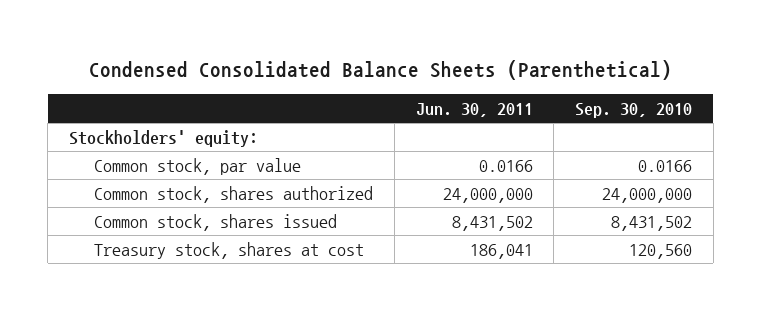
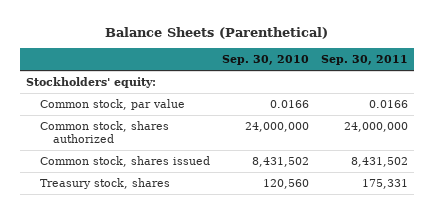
[88,59,672,80] Condensed Consolidated Balance Sheets (Parenthetical) -> [104,27,328,40] Balance Sheets (Parenthetical)
[415,102,533,117] Jun. 30, 2011 -> none
none -> [321,55,409,66] Sep. 30, 2011
[93,241,364,259] Treasury stock, shares at cost -> [39,178,170,190] Treasury stock, shares

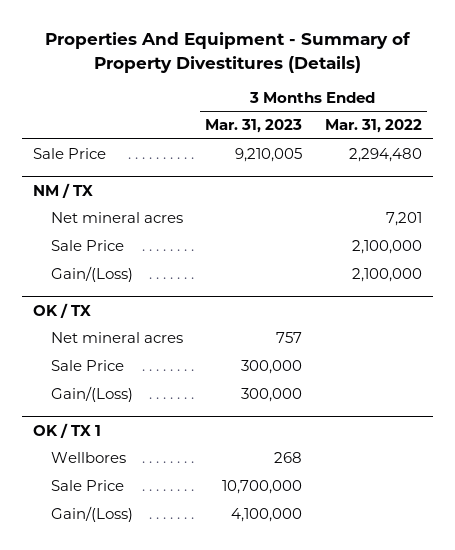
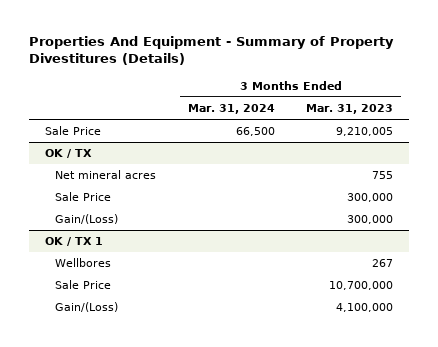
[324,119,422,134] Mar. 31, 2022 -> none
none -> [187,103,275,114] Mar. 31, 2024
[33,182,94,198] NM / TX -> none
[50,212,183,224] Net mineral acres -> none
[50,240,124,252] Sale Price -> none
[50,266,133,283] Gain/(Loss) -> none
[276,332,303,344] 757 -> [372,171,394,180] 755
[274,452,303,464] 268 -> [372,259,394,268] 267

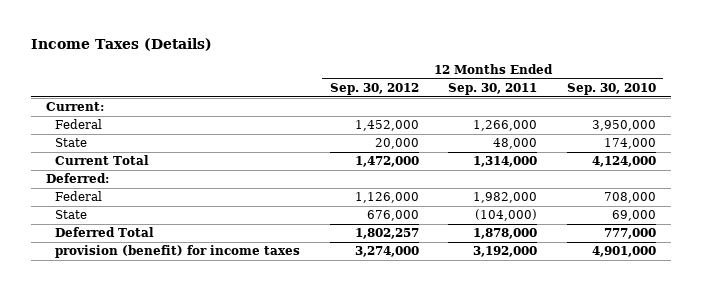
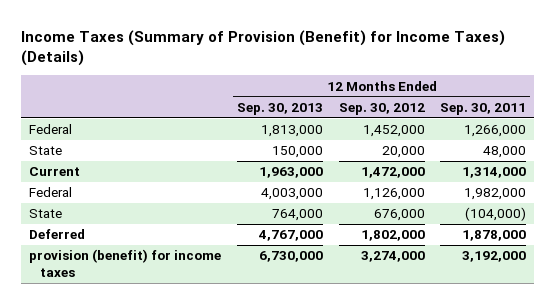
[31,38,213,52] Income Taxes (Details) -> [21,29,506,67] Income Taxes (Summary of Provision (Benefit) for Income Taxes) (Details)
[566,82,656,95] Sep. 30, 2010 -> none
none -> [236,103,323,116] Sep. 30, 2013
[45,102,104,112] Current: -> none
[45,173,109,184] Deferred: -> none
[54,155,149,166] Current Total -> [28,167,80,177] Current
[54,227,154,238] Deferred Total -> [28,229,85,240] Deferred
[354,228,419,240] 1,802,257 -> [360,230,425,242] 1,802,000

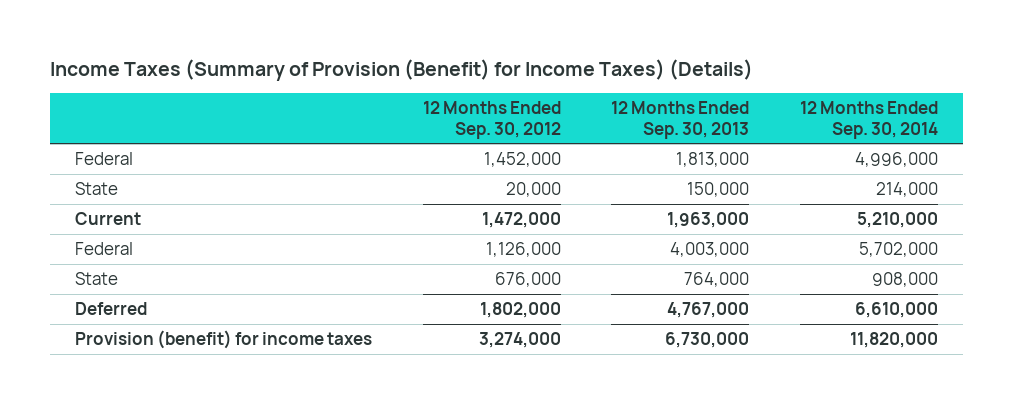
[440,103,527,116] Sep. 30, 2011 -> none
none -> [799,100,938,139] 12 Months Ended Sep. 30, 2014
[28,249,221,278] provision (benefit) for income taxes -> [74,330,372,350] Provision (benefit) for income taxes

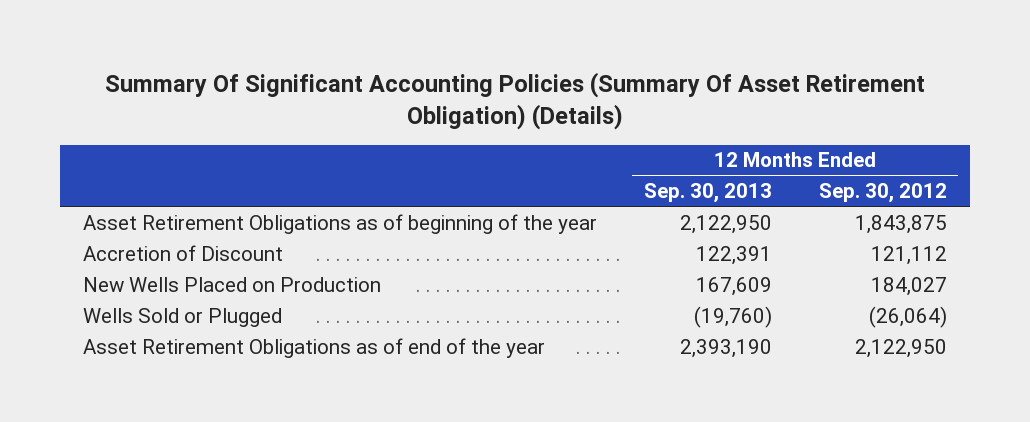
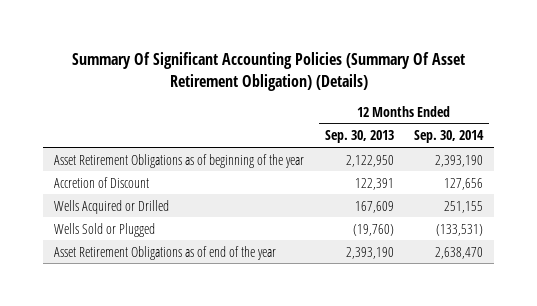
[818,183,947,204] Sep. 30, 2012 -> none
none -> [414,130,485,144] Sep. 30, 2014
[83,276,382,292] New Wells Placed on Production -> [53,199,169,214] Wells Acquired or Drilled

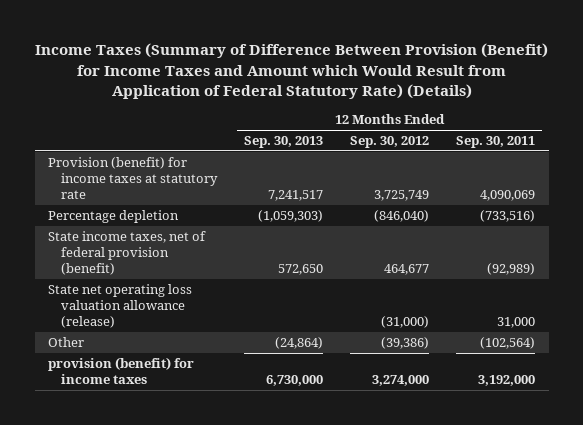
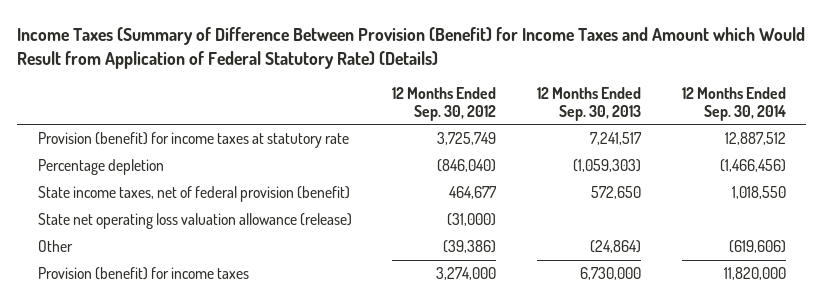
[456,136,536,149] Sep. 30, 2011 -> none
none -> [681,86,786,121] 12 Months Ended Sep. 30, 2014
[48,357,195,385] provision (benefit) for income taxes -> [37,266,249,280] Provision (benefit) for income taxes

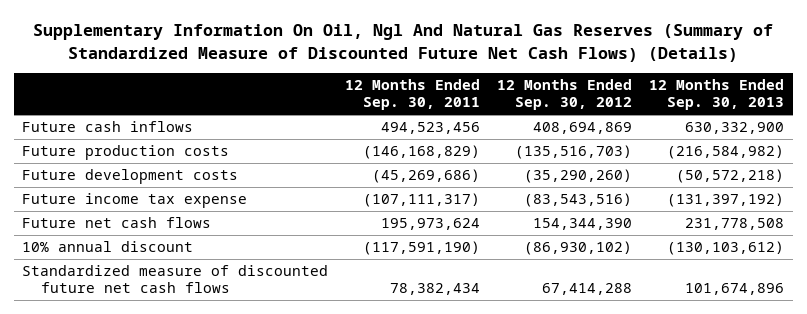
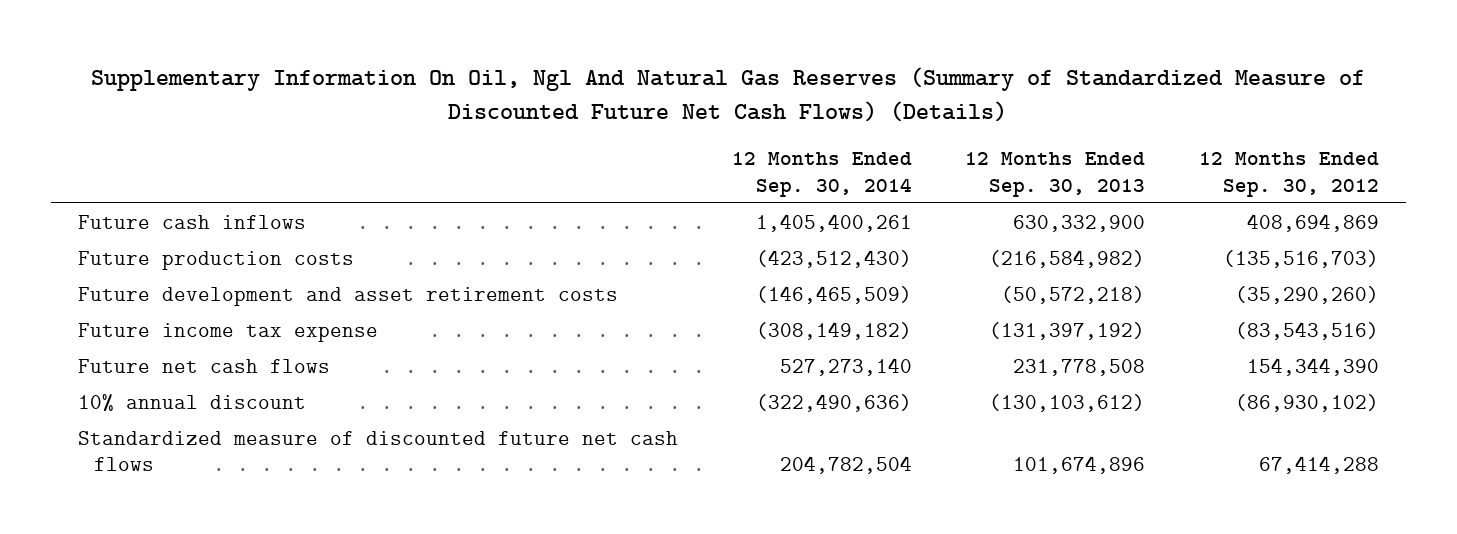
[345,79,481,111] 12 Months Ended Sep. 30, 2011 -> none
none -> [731,151,912,197] 12 Months Ended Sep. 30, 2014
[22,169,239,185] Future development costs -> [77,286,618,306] Future development and asset retirement costs

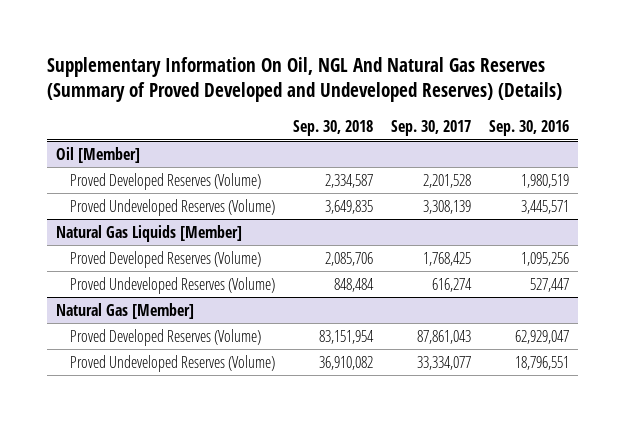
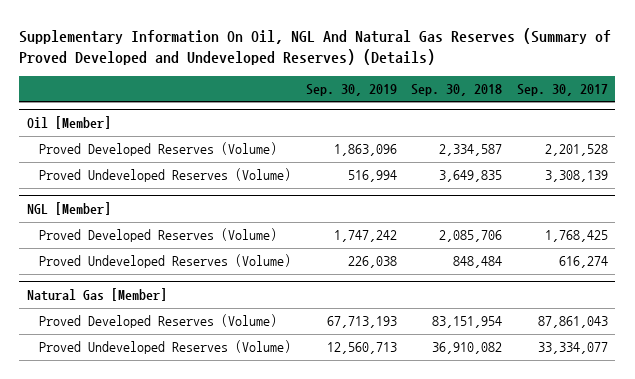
[489,120,570,137] Sep. 30, 2016 -> none
none -> [305,83,397,96] Sep. 30, 2019
[56,224,243,242] Natural Gas Liquids [Member] -> [26,202,111,216] NGL [Member]

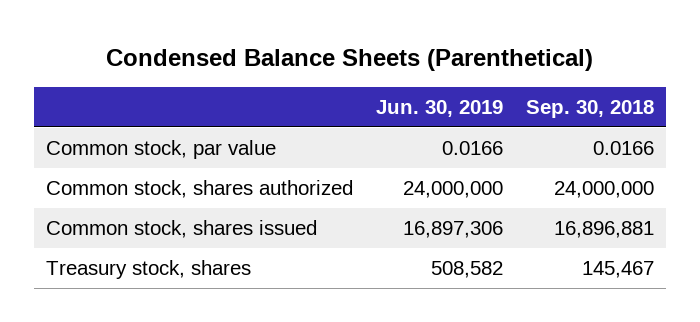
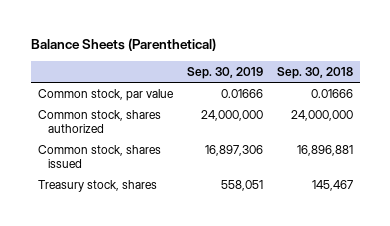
[105,49,593,72] Condensed Balance Sheets (Parenthetical) -> [30,38,216,52] Balance Sheets (Parenthetical)
[375,100,503,118] Jun. 30, 2019 -> none
none -> [186,66,263,79] Sep. 30, 2019
[593,140,655,155] 0.0166 -> [310,88,353,98] 0.01666

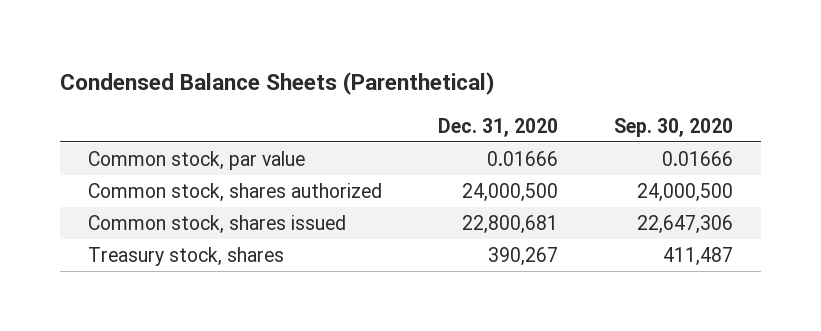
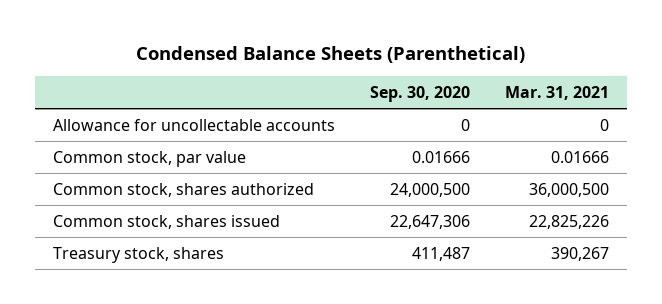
[438,117,559,137] Dec. 31, 2020 -> none
none -> [505,86,610,101] Mar. 31, 2021
none -> [52,118,335,131] Allowance for uncollectable accounts

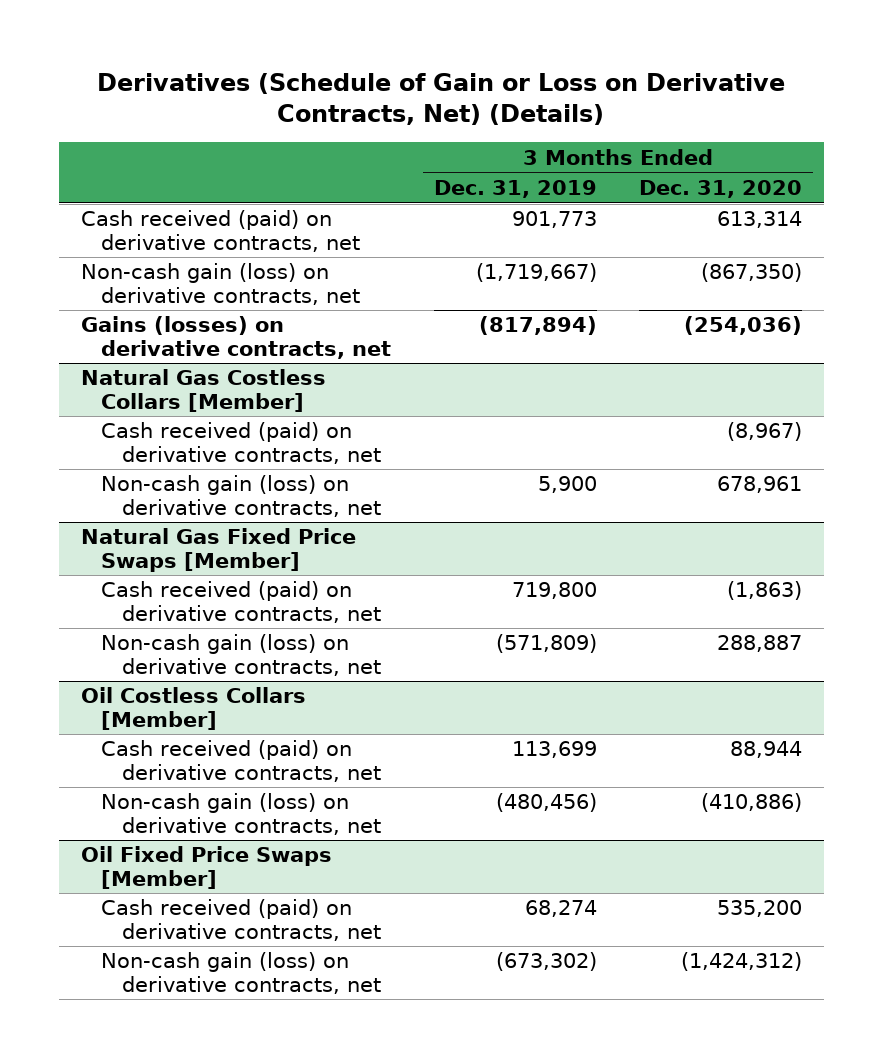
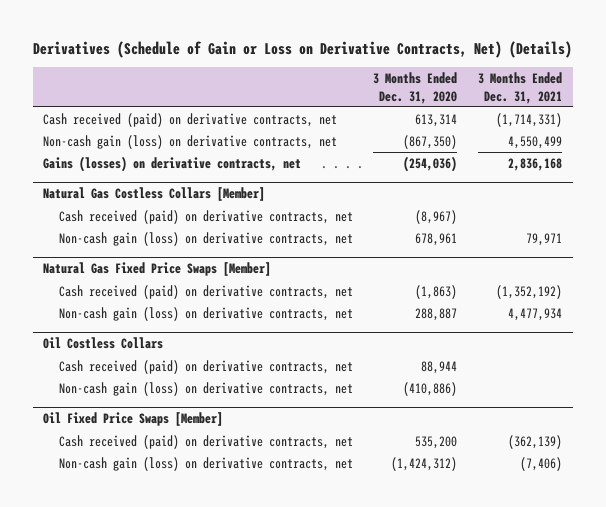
[433,179,597,198] Dec. 31, 2019 -> none
none -> [478,72,563,104] 3 Months Ended Dec. 31, 2021
[80,687,306,730] Oil Costless Collars [Member] -> [43,337,164,350] Oil Costless Collars

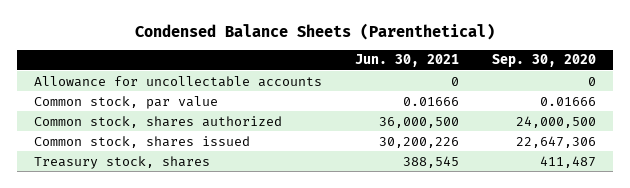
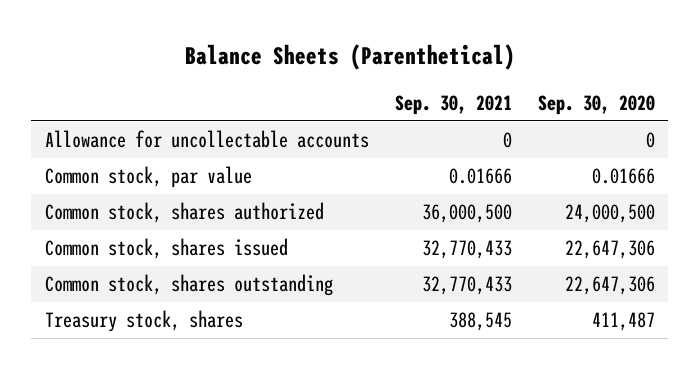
[134,22,495,40] Condensed Balance Sheets (Parenthetical) -> [184,43,515,70] Balance Sheets (Parenthetical)
[354,54,459,68] Jun. 30, 2021 -> none
none -> [394,94,512,115] Sep. 30, 2021
none -> [44,274,333,297] Common stock, shares outstanding

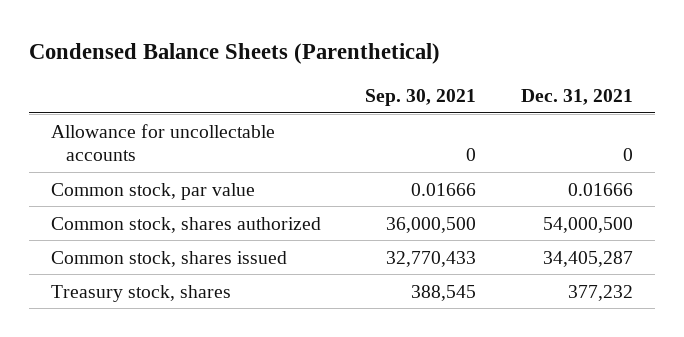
[184,43,515,70] Balance Sheets (Parenthetical) -> [28,42,440,64] Condensed Balance Sheets (Parenthetical)
[538,94,656,115] Sep. 30, 2020 -> none
none -> [520,88,633,105] Dec. 31, 2021
[44,274,333,297] Common stock, shares outstanding -> none

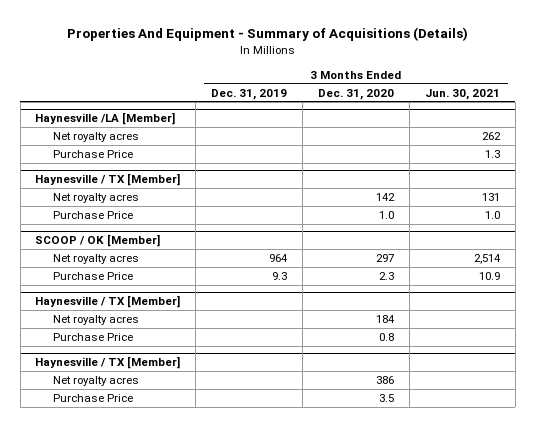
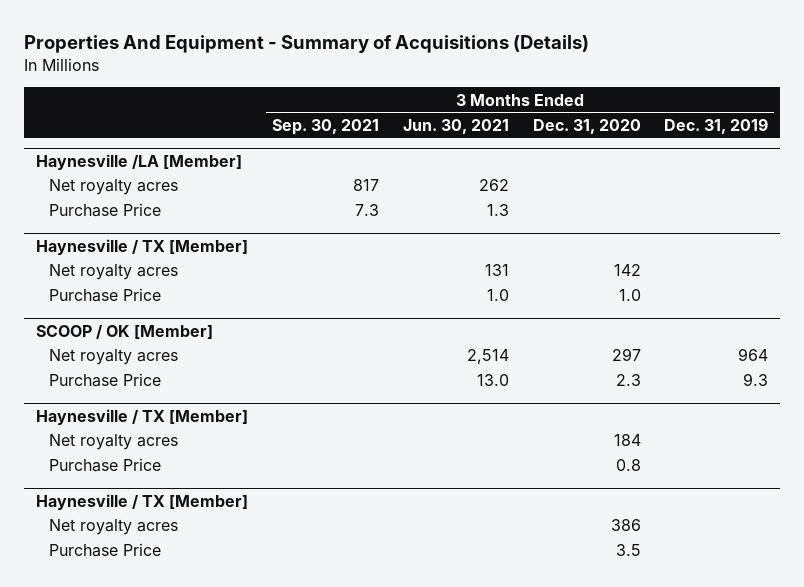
none -> [271,118,379,135] Sep. 30, 2021
[479,272,501,281] 10.9 -> [476,374,509,387] 13.0

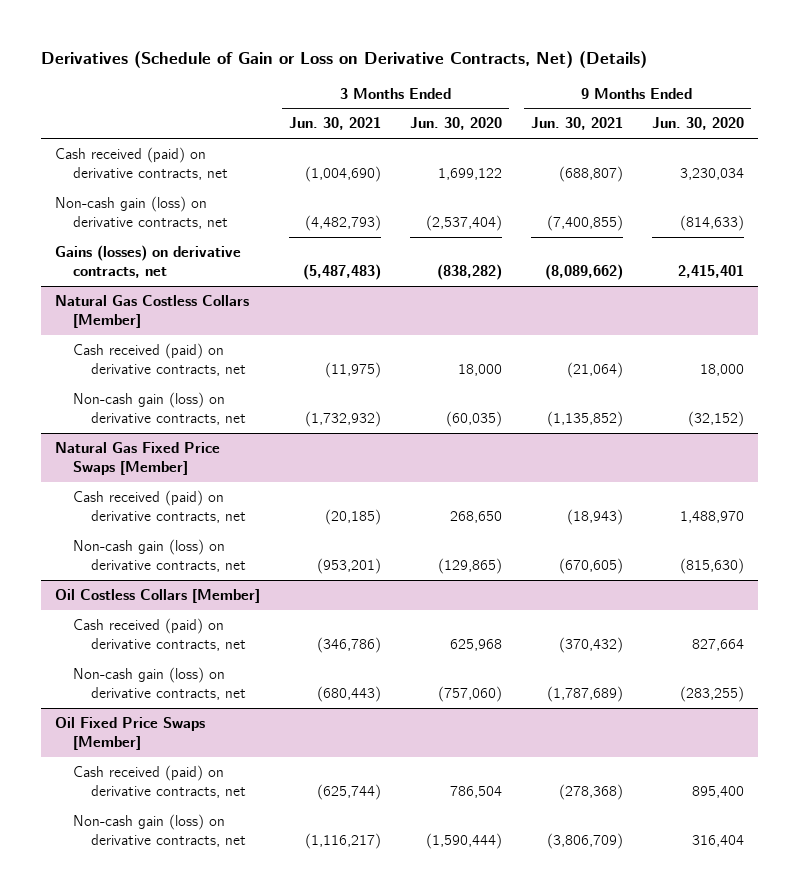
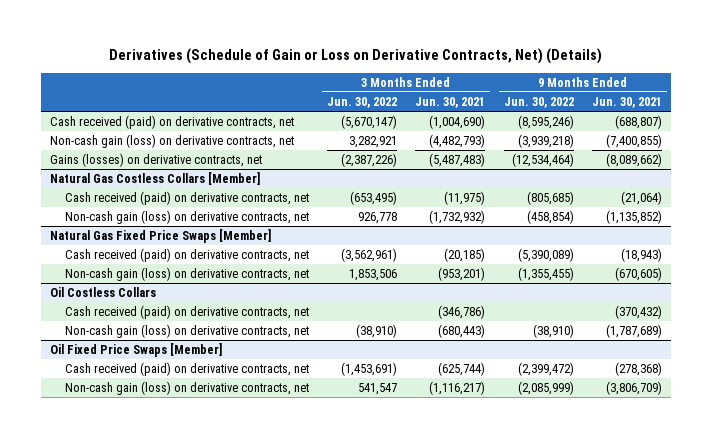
[409,117,502,131] Jun. 30, 2020 -> none
[651,117,744,131] Jun. 30, 2020 -> none
none -> [326,96,397,108] Jun. 30, 2022
none -> [503,96,574,108] Jun. 30, 2022
[55,588,261,603] Oil Costless Collars [Member] -> [50,287,157,298] Oil Costless Collars

